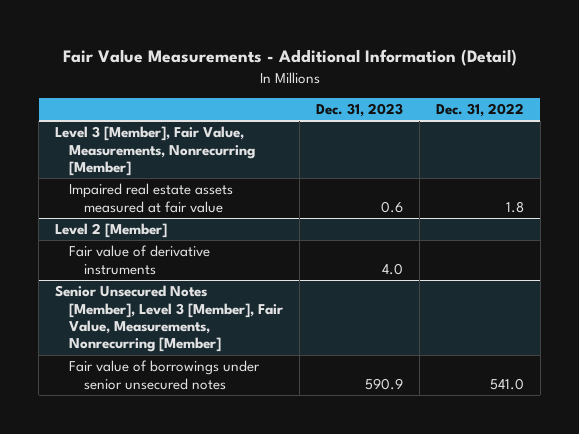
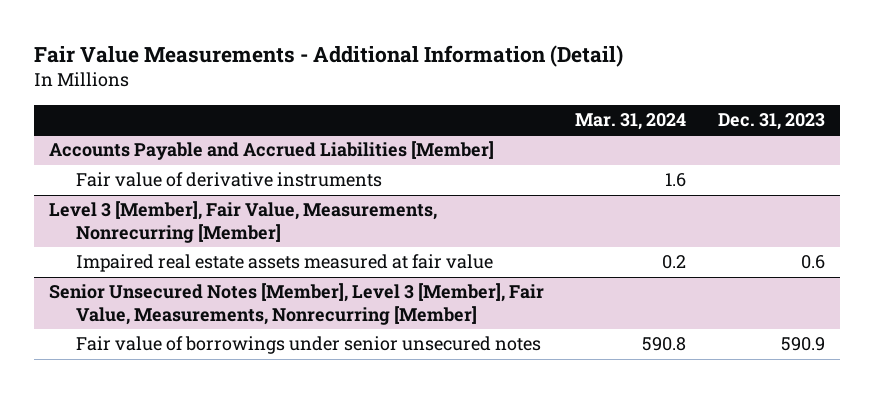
[435,102,524,117] Dec. 31, 2022 -> none
none -> [575,112,687,130] Mar. 31, 2024
none -> [49,141,495,161] Accounts Payable and Accrued Liabilities [Member]
none -> [76,172,383,188] Fair value of derivative instruments
[55,223,168,239] Level 2 [Member] -> none
[69,245,211,275] Fair value of derivative instruments -> none

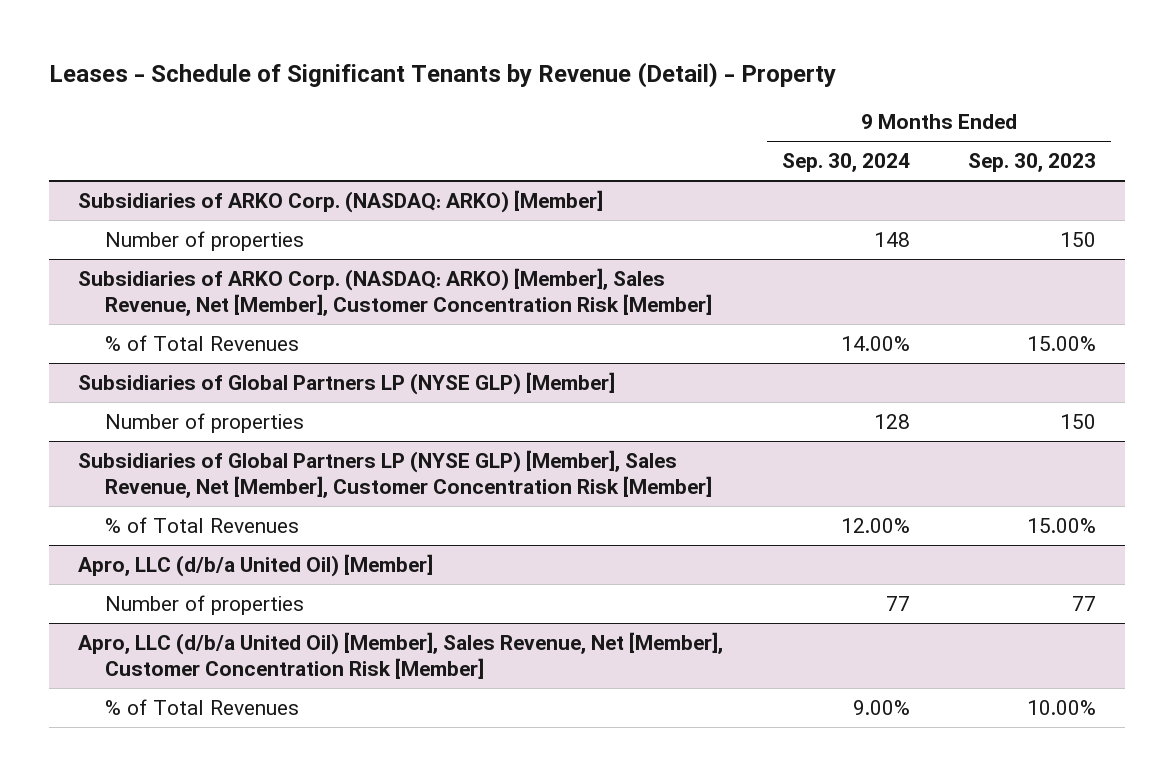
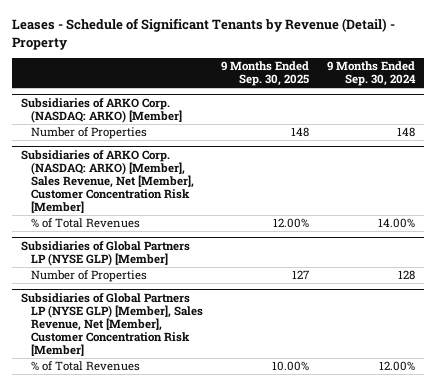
[968,153,1097,173] Sep. 30, 2023 -> none
none -> [221,61,310,87] 9 Months Ended Sep. 30, 2025
[104,230,304,251] Number of properties -> [31,127,148,140] Number of Properties
[104,412,304,433] Number of properties -> [31,270,148,283] Number of Properties
[78,553,434,577] Apro, LLC (d/b/a United Oil) [Member] -> none
[104,594,304,615] Number of properties -> none
[78,631,724,679] Apro, LLC (d/b/a United Oil) [Member], Sales Revenue, Net [Member], Customer Concentration Risk [Member] -> none
[104,698,299,715] % of Total Revenues -> none

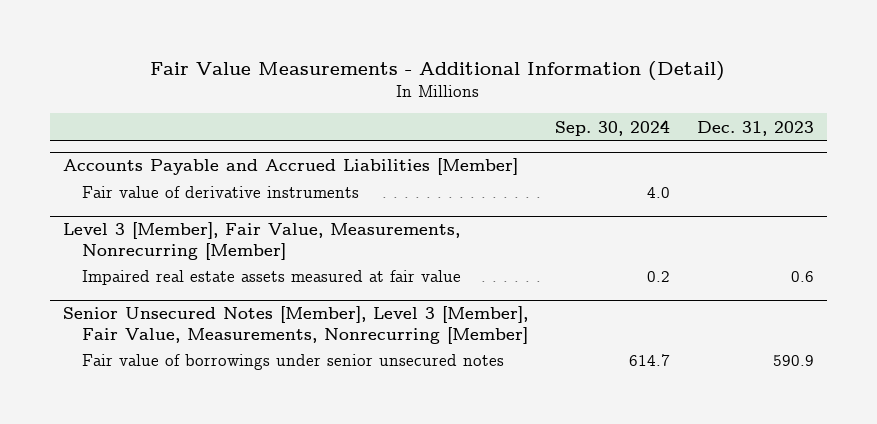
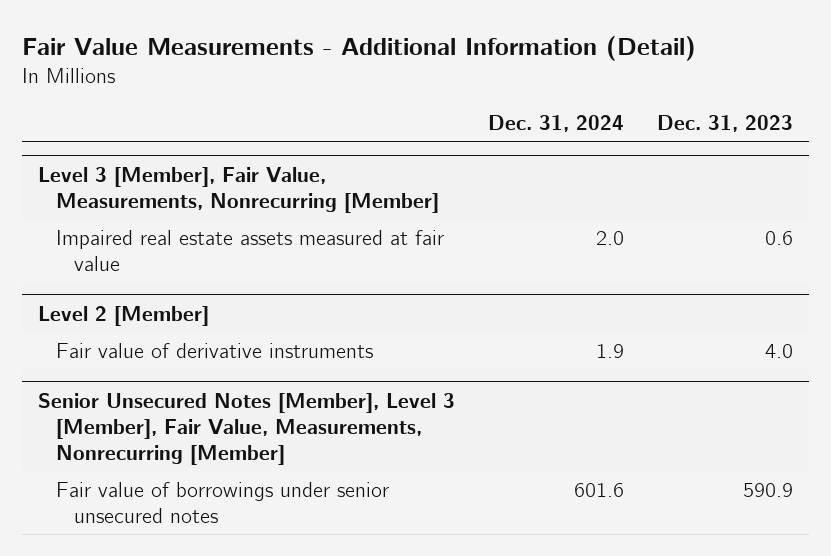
[554,119,670,136] Sep. 30, 2024 -> none
none -> [487,115,624,133] Dec. 31, 2024
[62,158,518,176] Accounts Payable and Accrued Liabilities [Member] -> none
[81,186,359,199] Fair value of derivative instruments -> none
none -> [38,305,210,326] Level 2 [Member]
none -> [56,342,374,358] Fair value of derivative instruments

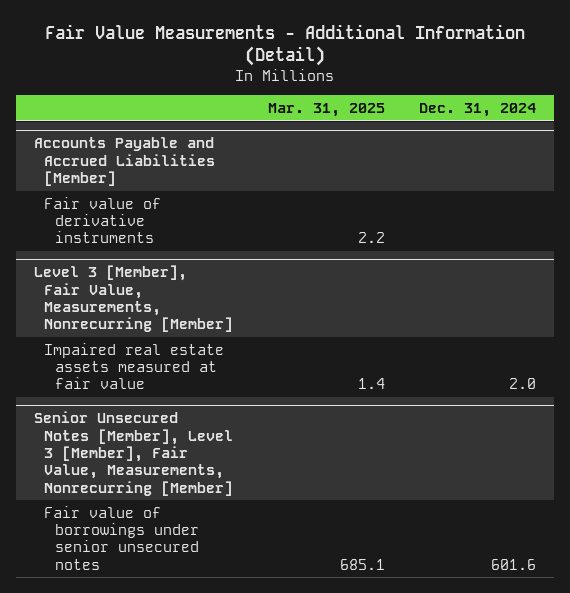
[656,115,793,133] Dec. 31, 2023 -> none
none -> [267,102,385,117] Mar. 31, 2025
none -> [33,137,216,186] Accounts Payable and Accrued Liabilities [Member]
none -> [44,196,162,244] Fair value of derivative instruments
[38,305,210,326] Level 2 [Member] -> none
[56,342,374,358] Fair value of derivative instruments -> none

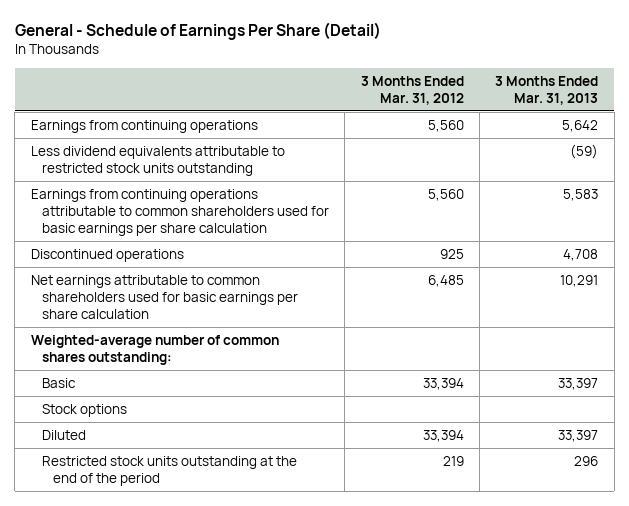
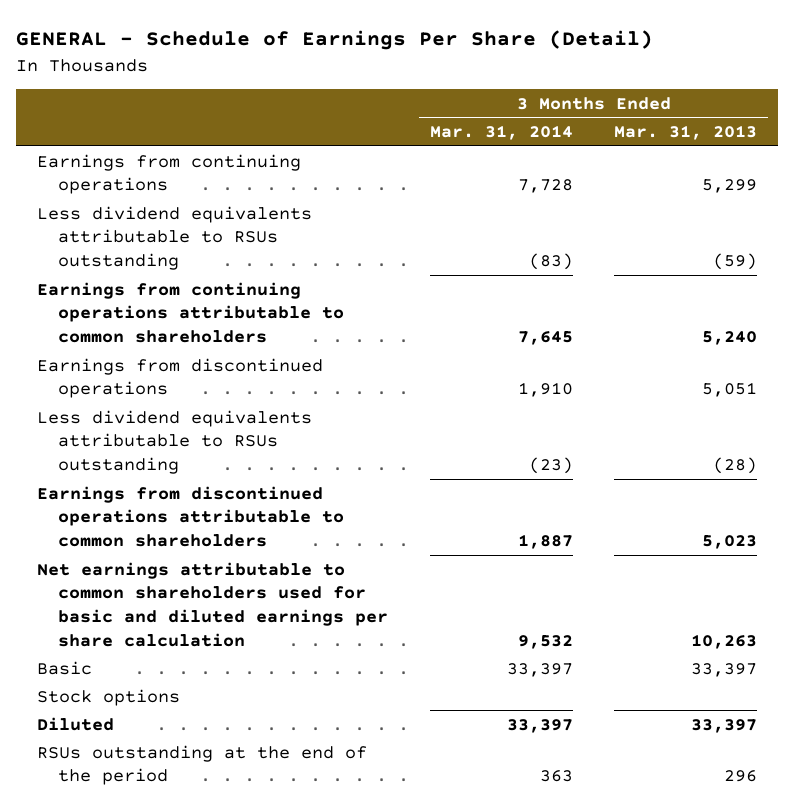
[14,21,381,40] General - Schedule of Earnings Per Share (Detail) -> [16,30,654,51] GENERAL - Schedule of Earnings Per Share (Detail)
[360,75,464,105] 3 Months Ended Mar. 31, 2012 -> none
none -> [429,125,573,141] Mar. 31, 2014
[30,334,279,366] Weighted-average number of common shares outstanding: -> none
[562,119,599,132] 5,642 -> [702,179,758,194] 5,299
[30,145,285,177] Less dividend equivalents attributable to restricted stock units outstanding -> [37,205,313,271] Less dividend equivalents attributable to RSUs outstanding
[30,188,329,237] Earnings from continuing operations attributable to common shareholders used for basic earnings per share calculation -> [37,281,344,344] Earnings from continuing operations attributable to common shareholders
[563,188,599,201] 5,583 -> [702,331,758,346] 5,240
none -> [37,357,324,399] Earnings from discontinued operations
none -> [37,409,313,475] Less dividend equivalents attributable to RSUs outstanding
[30,248,184,262] Discontinued operations -> [37,485,344,548] Earnings from discontinued operations attributable to common shareholders
[563,248,599,261] 4,708 -> [702,535,758,550] 5,023
[30,274,298,320] Net earnings attributable to common shareholders used for basic earnings per share calculation -> [37,561,388,647] Net earnings attributable to common shareholders used for basic and diluted earnings per share calculation
[560,274,599,287] 10,291 -> [691,633,758,649] 10,263
[41,455,297,487] Restricted stock units outstanding at the end of the period -> [37,744,368,786] RSUs outstanding at the end of the period

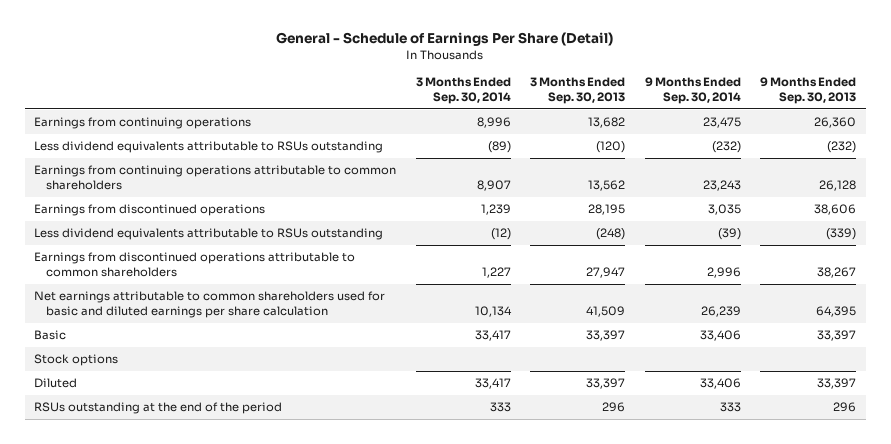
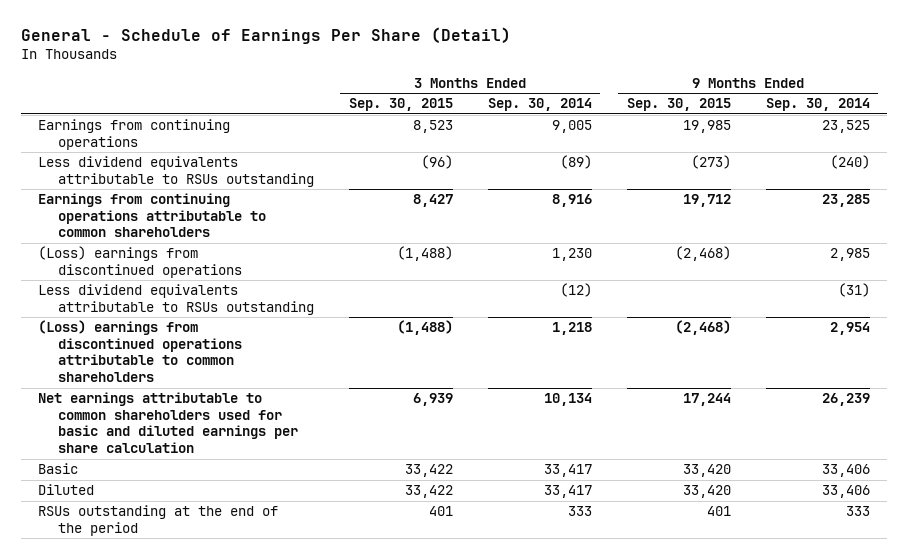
[530,77,626,105] 3 Months Ended Sep. 30, 2013 -> none
[760,77,857,105] 9 Months Ended Sep. 30, 2013 -> none
none -> [348,98,453,112] Sep. 30, 2015
none -> [626,98,731,112] Sep. 30, 2015
[476,117,511,129] 8,996 -> [551,120,592,134] 9,005
[702,117,741,129] 23,475 -> [821,120,870,134] 23,525
[711,141,741,154] (232) -> [829,155,870,170] (240)
[476,180,511,192] 8,907 -> [551,194,592,208] 8,916
[702,180,741,192] 23,243 -> [821,194,870,208] 23,285
[34,204,266,217] Earnings from discontinued operations -> [38,246,242,278] (Loss) earnings from discontinued operations
[480,204,511,216] 1,239 -> [551,248,592,262] 1,230
[707,204,741,216] 3,035 -> [829,248,870,262] 2,985
[717,228,741,241] (39) -> [837,283,870,298] (31)
[34,252,356,278] Earnings from discontinued operations attributable to common shareholders -> [38,320,242,383] (Loss) earnings from discontinued operations attributable to common shareholders
[481,267,511,279] 1,227 -> [551,322,592,336] 1,218
[706,267,741,279] 2,996 -> [829,322,870,336] 2,954
[34,354,119,367] Stock options -> none

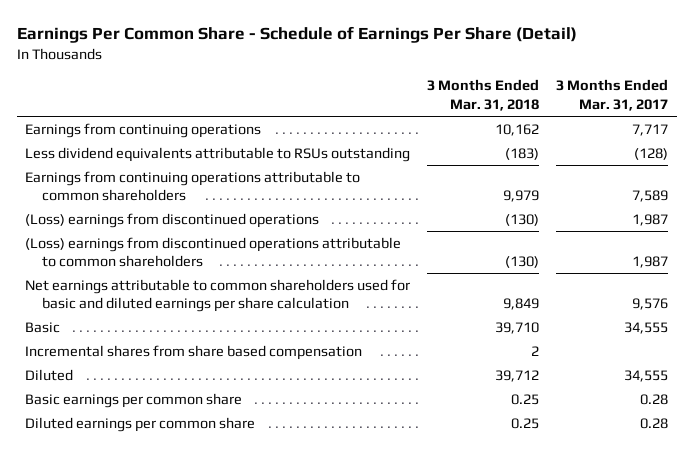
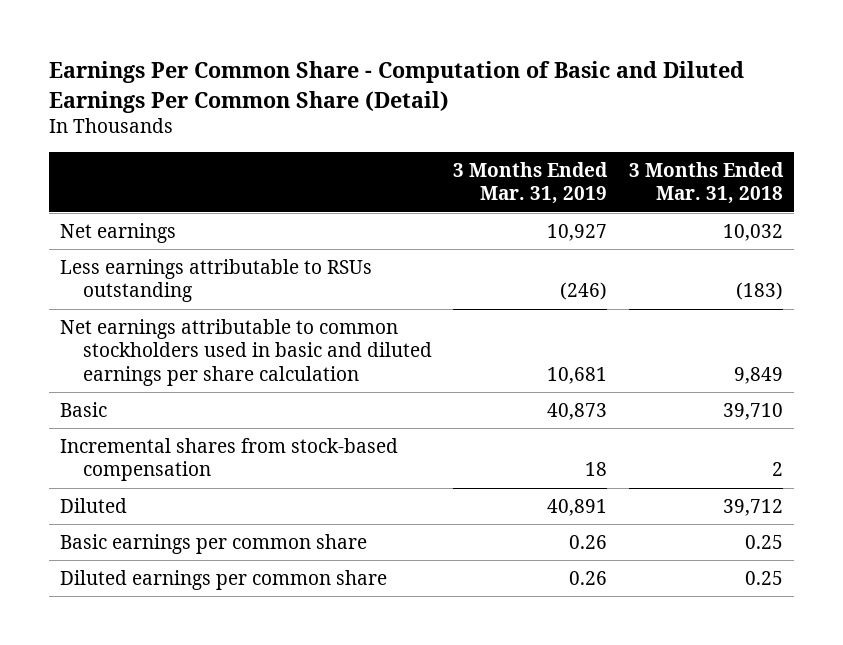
[16,26,577,44] Earnings Per Common Share - Schedule of Earnings Per Share (Detail) -> [49,61,745,113] Earnings Per Common Share - Computation of Basic and Diluted Earnings Per Common Share (Detail)
[556,79,669,111] 3 Months Ended Mar. 31, 2017 -> none
none -> [453,161,609,205] 3 Months Ended Mar. 31, 2019
[25,122,262,138] Earnings from continuing operations -> none
[25,170,361,202] Earnings from continuing operations attributable to common shareholders -> none
[25,212,320,228] (Loss) earnings from discontinued operations -> none
[25,236,402,268] (Loss) earnings from discontinued operations attributable to common shareholders -> none
none -> [59,222,176,243] Net earnings
[25,146,411,162] Less dividend equivalents attributable to RSUs outstanding -> [59,258,372,303] Less earnings attributable to RSUs outstanding
[25,278,411,313] Net earnings attributable to common shareholders used for basic and diluted earnings per share calculation -> [59,318,432,386] Net earnings attributable to common stockholders used in basic and diluted earnings per share calculation
[25,344,363,360] Incremental shares from share based compensation -> [59,437,398,482] Incremental shares from stock-based compensation

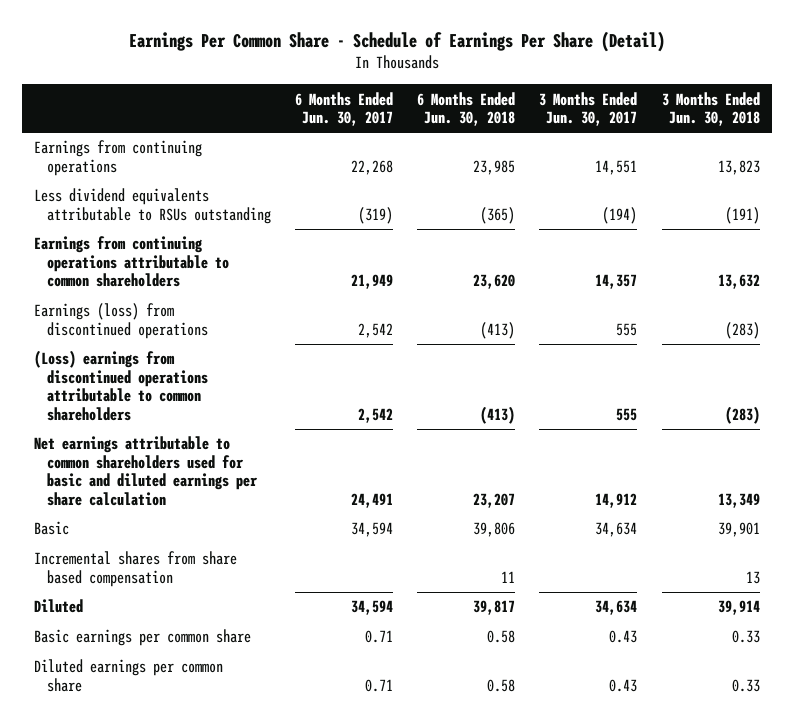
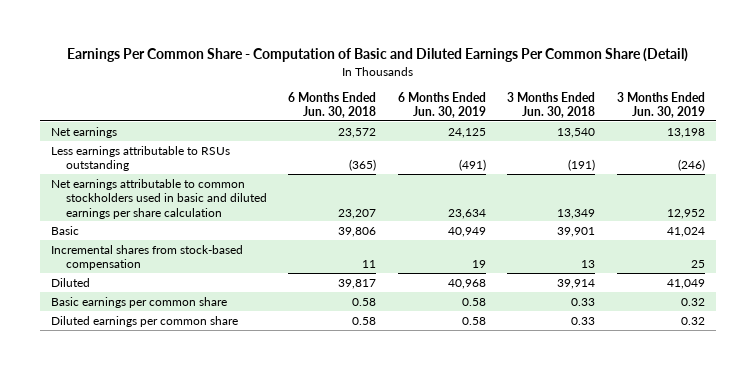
[128,30,665,52] Earnings Per Common Share - Schedule of Earnings Per Share (Detail) -> [67,48,689,63] Earnings Per Common Share - Computation of Basic and Diluted Earnings Per Common Share (Detail)
[295,91,394,127] 6 Months Ended Jun. 30, 2017 -> none
[539,91,638,127] 3 Months Ended Jun. 30, 2017 -> none
none -> [397,91,486,119] 6 Months Ended Jun. 30, 2019
none -> [616,91,705,119] 3 Months Ended Jun. 30, 2019
[34,140,203,176] Earnings from continuing operations -> none
[34,236,229,288] Earnings from continuing operations attributable to common shareholders -> none
[34,303,208,339] Earnings (loss) from discontinued operations -> none
[34,350,208,421] (Loss) earnings from discontinued operations attributable to common shareholders -> none
none -> [51,126,118,138] Net earnings
[34,188,271,224] Less dividend equivalents attributable to RSUs outstanding -> [51,145,231,172] Less earnings attributable to RSUs outstanding
[34,436,258,506] Net earnings attributable to common shareholders used for basic and diluted earnings per share calculation -> [51,178,267,219] Net earnings attributable to common stockholders used in basic and diluted earnings per share calculation
[34,551,238,587] Incremental shares from share based compensation -> [51,244,244,271] Incremental shares from stock-based compensation

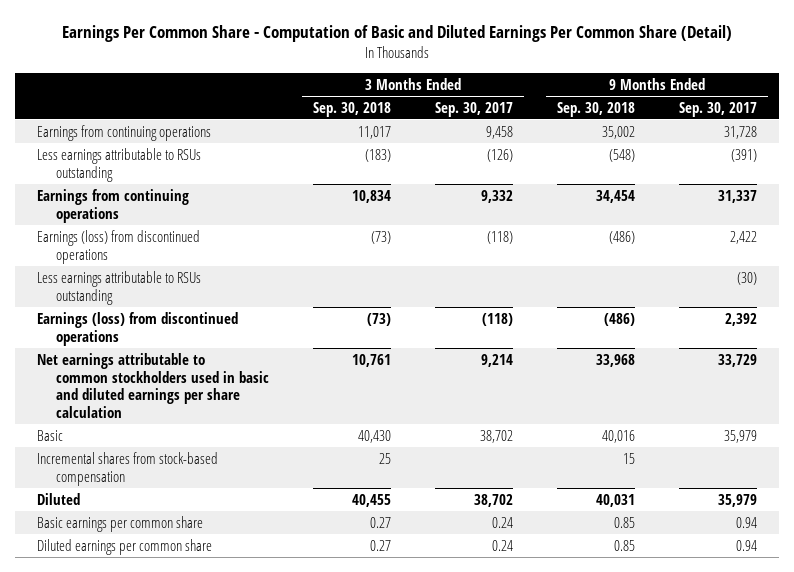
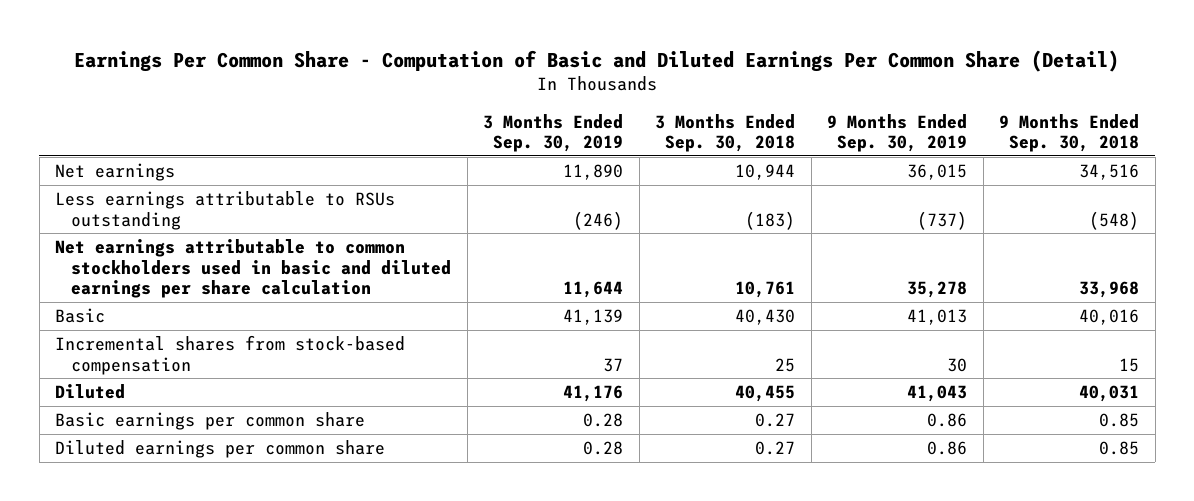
[434,101,513,117] Sep. 30, 2017 -> none
[679,101,758,117] Sep. 30, 2017 -> none
none -> [483,113,624,153] 3 Months Ended Sep. 30, 2019
none -> [827,113,968,153] 9 Months Ended Sep. 30, 2019
[36,124,211,141] Earnings from continuing operations -> none
none -> [55,162,176,181] Net earnings
[36,188,189,223] Earnings from continuing operations -> none
[36,229,200,264] Earnings (loss) from discontinued operations -> none
[36,270,201,305] Less earnings attributable to RSUs outstanding -> none
[36,311,238,346] Earnings (loss) from discontinued operations -> none

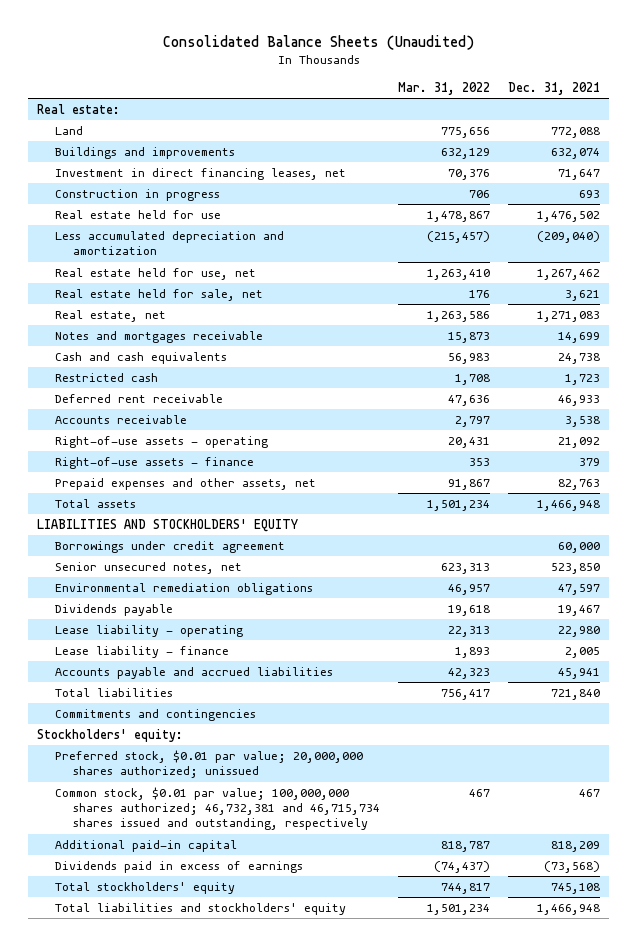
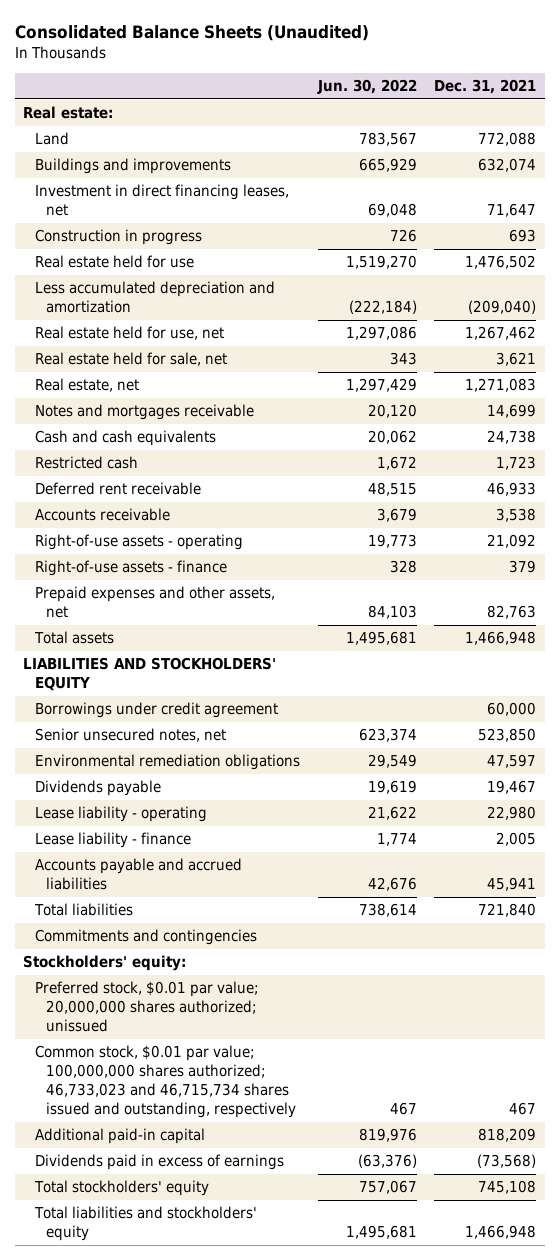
[398,81,491,95] Mar. 31, 2022 -> none
none -> [316,79,417,95] Jun. 30, 2022
[55,787,380,831] Common stock, $0.01 par value; 100,000,000 shares authorized; 46,732,381 and 46,715,734 shares issued and outstanding, respectively -> [34,1045,297,1119] Common stock, $0.01 par value; 100,000,000 shares authorized; 46,733,023 and 46,715,734 shares issued and outstanding, respectively

